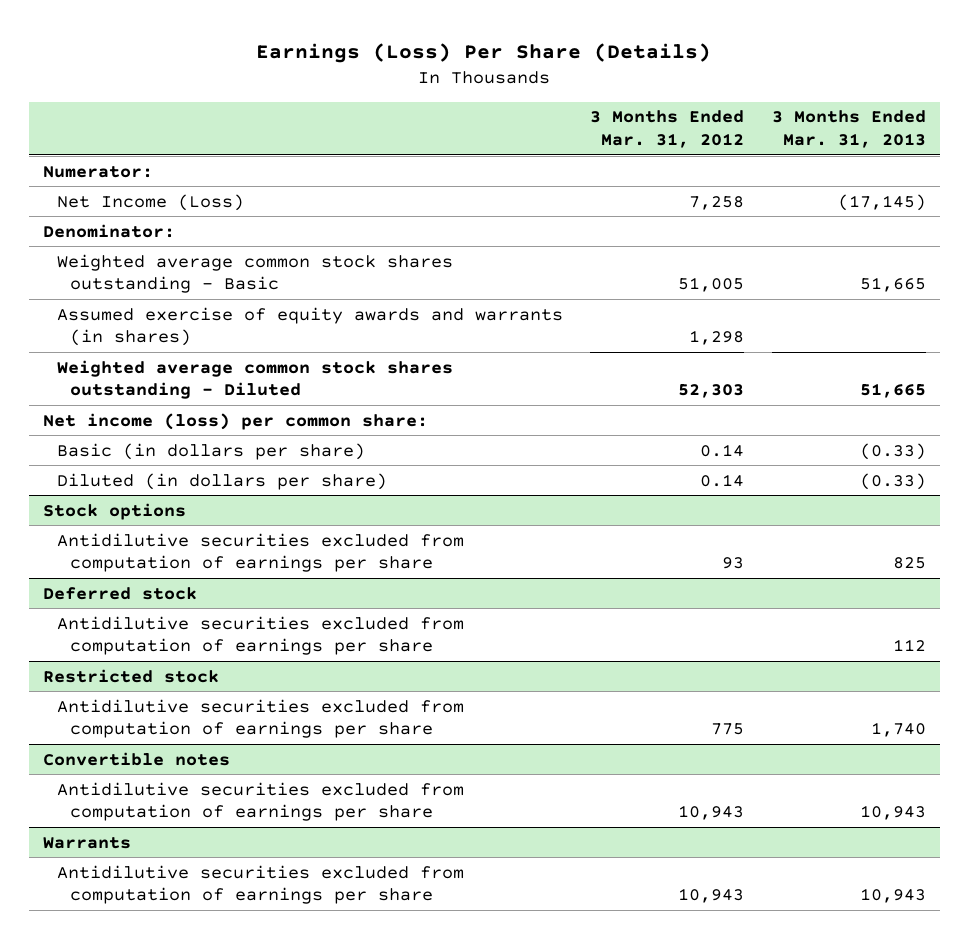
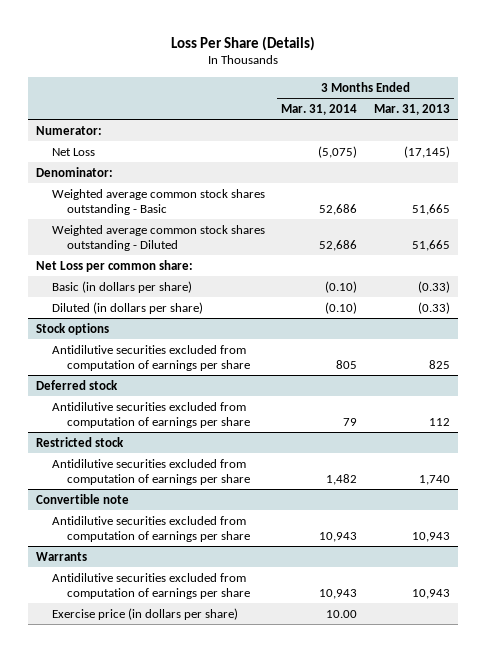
[256,42,712,63] Earnings (Loss) Per Share (Details) -> [171,35,316,51] Loss Per Share (Details)
[590,110,745,149] 3 Months Ended Mar. 31, 2012 -> none
none -> [281,103,358,115] Mar. 31, 2014
[56,193,244,211] Net Income (Loss) -> [51,147,95,156] Net Loss
[56,306,563,347] Assumed exercise of equity awards and warrants (in shares) -> none
[42,412,428,430] Net income (loss) per common share: -> [36,259,194,272] Net Loss per common share:
[42,751,230,766] Convertible notes -> none
none -> [36,493,130,504] Convertible note
none -> [51,607,238,620] Exercise price (in dollars per share)

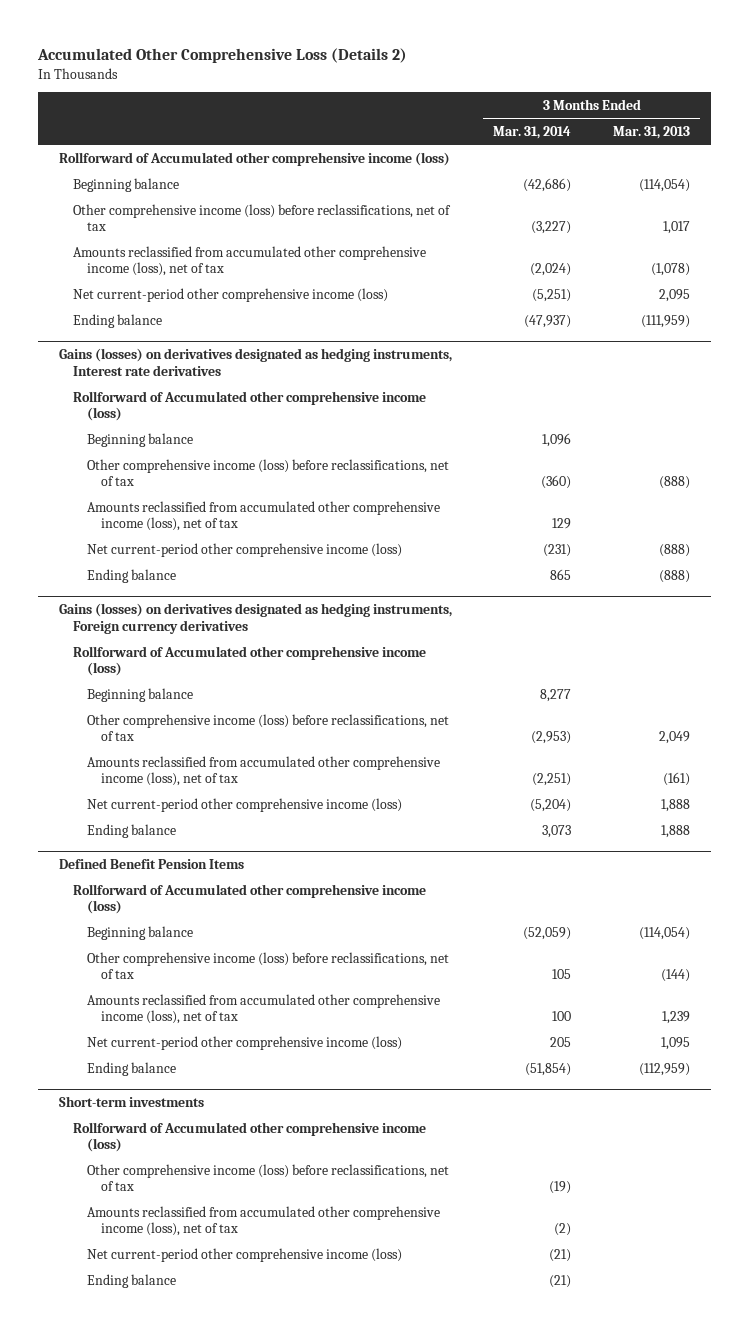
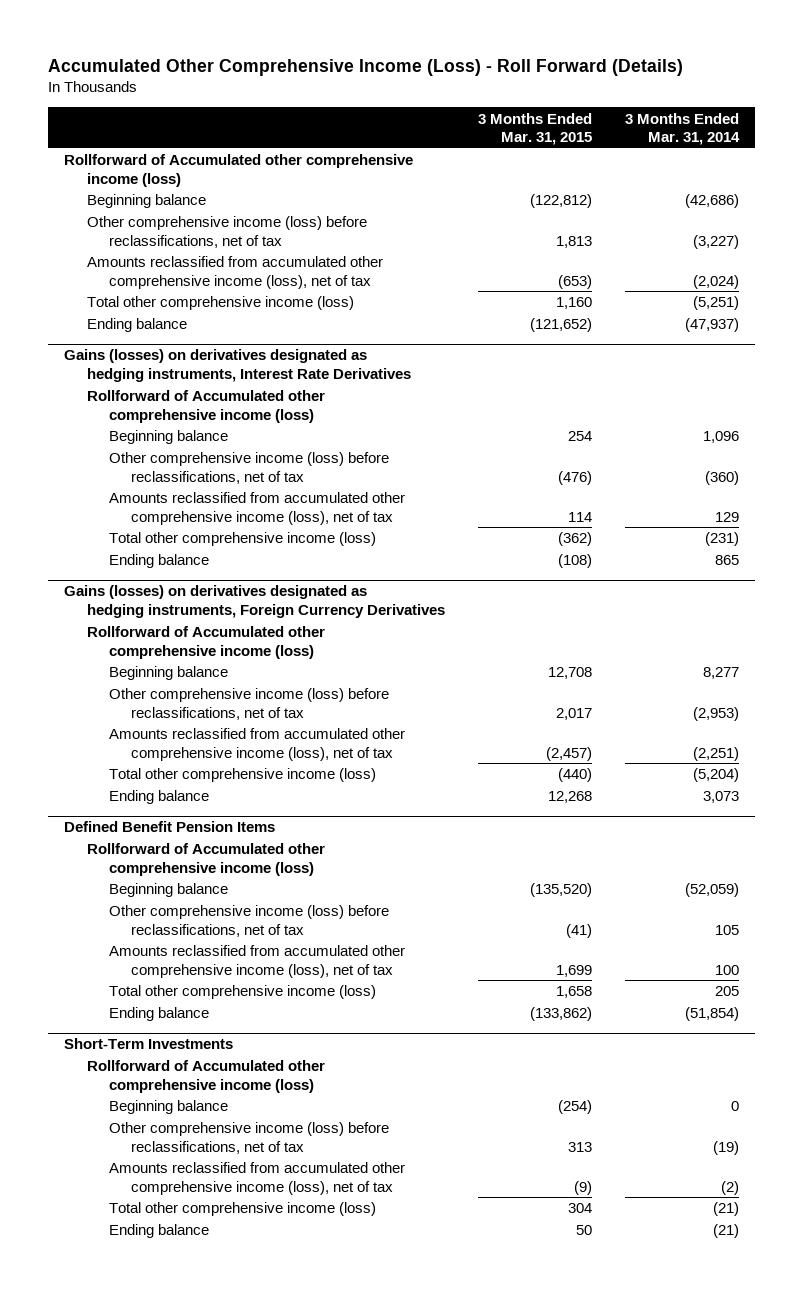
[37,47,408,63] Accumulated Other Comprehensive Loss (Details 2) -> [47,58,683,76] Accumulated Other Comprehensive Income (Loss) - Roll Forward (Details)
[612,126,690,140] Mar. 31, 2013 -> none
none -> [477,112,592,145] 3 Months Ended Mar. 31, 2015
[72,287,388,302] Net current-period other comprehensive income (loss) -> [86,296,354,311] Total other comprehensive income (loss)
[58,347,452,376] Gains (losses) on derivatives designated as hedging instruments, Interest rate derivatives -> [64,349,411,382] Gains (losses) on derivatives designated as hedging instruments, Interest Rate Derivatives
[86,542,402,557] Net current-period other comprehensive income (loss) -> [108,532,376,547] Total other comprehensive income (loss)
[58,602,452,634] Gains (losses) on derivatives designated as hedging instruments, Foreign currency derivatives -> [64,585,445,618] Gains (losses) on derivatives designated as hedging instruments, Foreign Currency Derivatives
[86,797,402,812] Net current-period other comprehensive income (loss) -> [108,768,376,783] Total other comprehensive income (loss)
[86,1035,402,1050] Net current-period other comprehensive income (loss) -> [108,985,376,1000] Total other comprehensive income (loss)
[58,1095,204,1107] Short-term investments -> [64,1038,234,1050] Short-Term Investments
none -> [108,1100,228,1115] Beginning balance
[86,1247,402,1262] Net current-period other comprehensive income (loss) -> [108,1202,376,1217] Total other comprehensive income (loss)

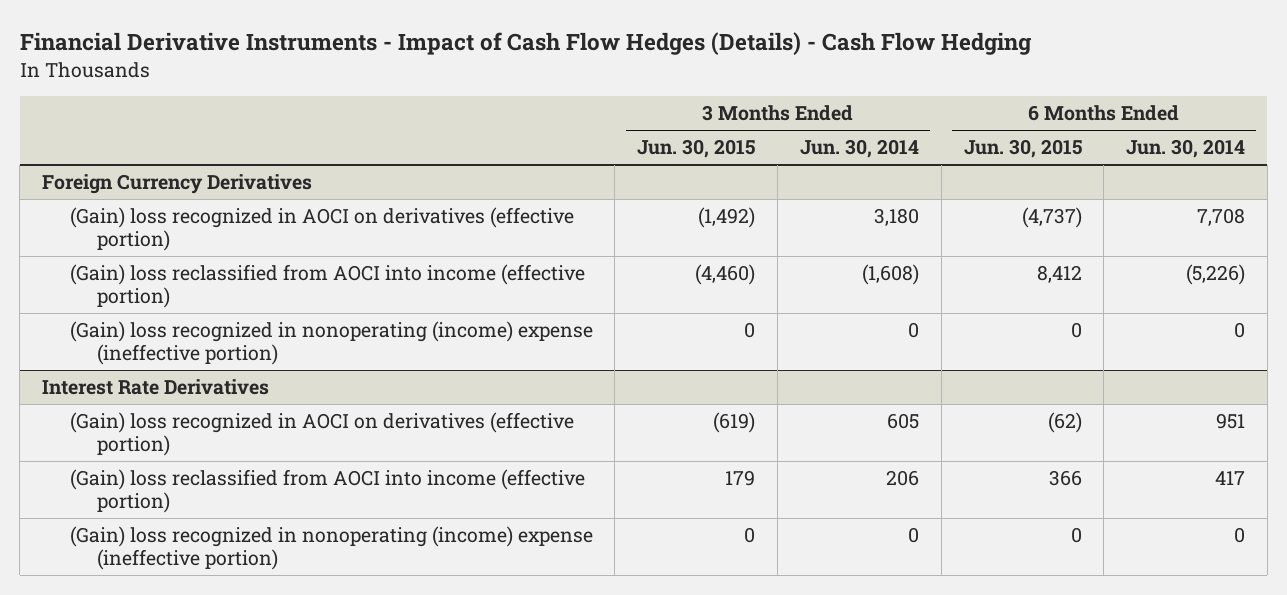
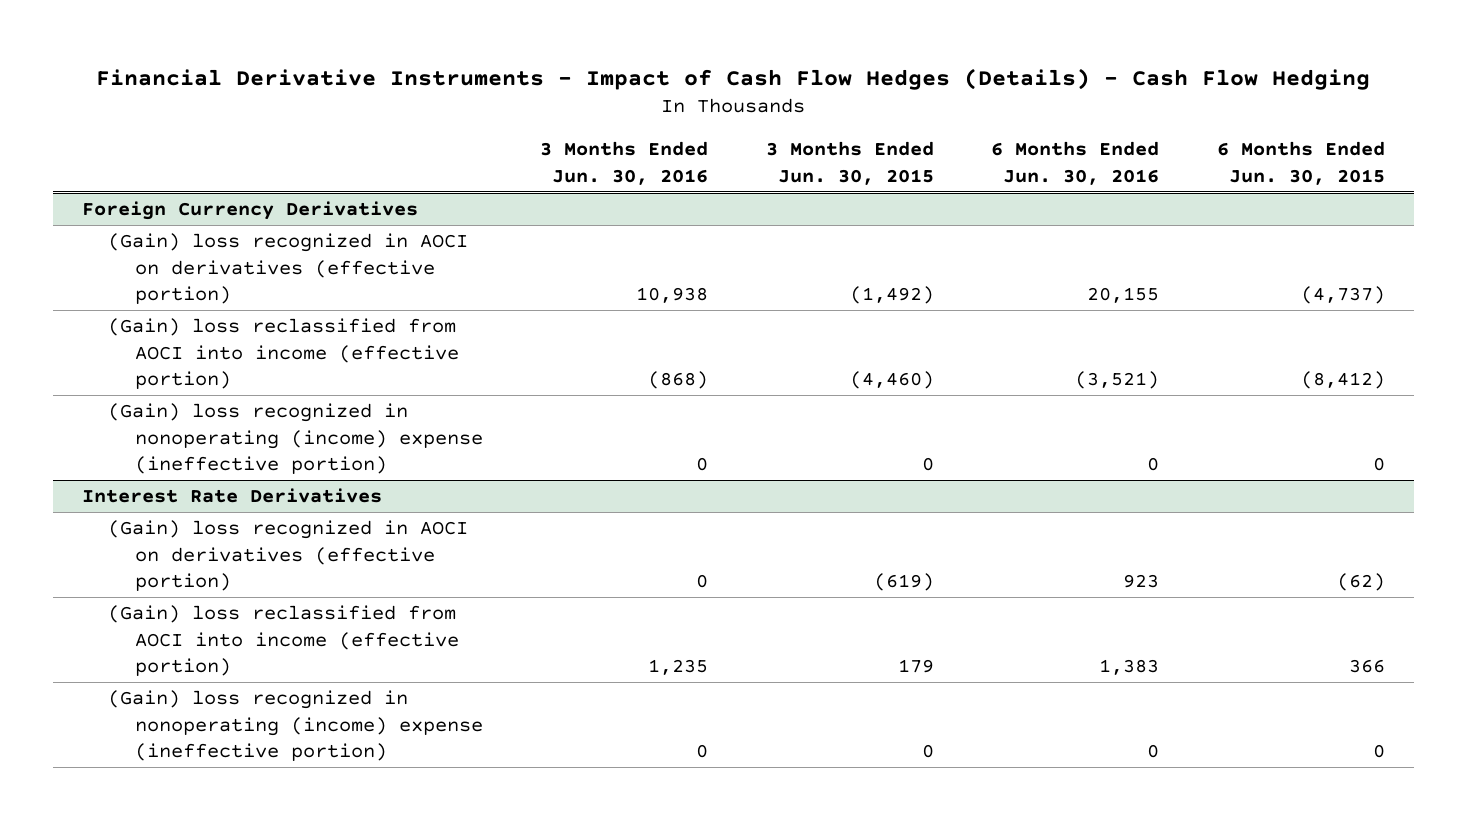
[799,139,919,159] Jun. 30, 2014 -> none
[1126,139,1246,159] Jun. 30, 2014 -> none
none -> [540,141,709,185] 3 Months Ended Jun. 30, 2016
none -> [991,141,1160,185] 6 Months Ended Jun. 30, 2016
[1036,265,1082,284] 8,412 -> [1301,371,1386,390] (8,412)

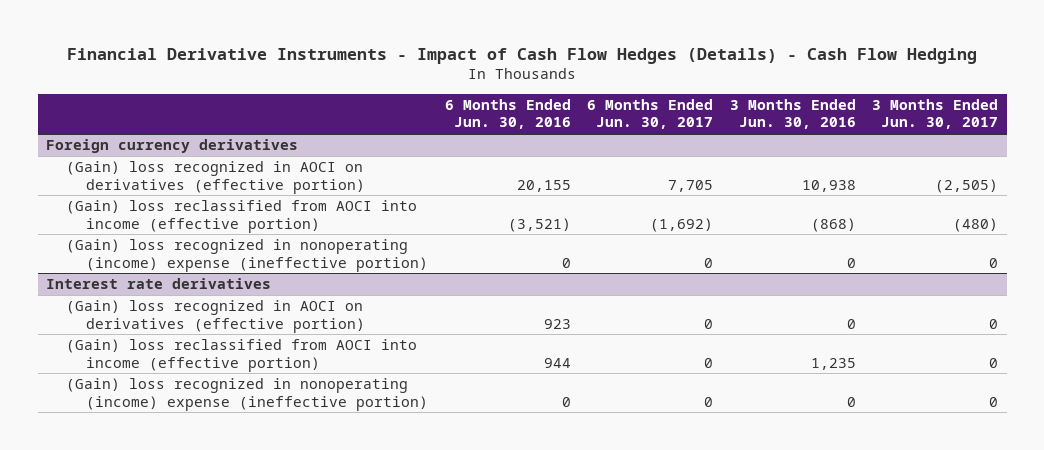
[765,141,934,185] 3 Months Ended Jun. 30, 2015 -> none
[1217,141,1386,185] 6 Months Ended Jun. 30, 2015 -> none
none -> [587,98,714,130] 6 Months Ended Jun. 30, 2017
none -> [872,98,999,130] 3 Months Ended Jun. 30, 2017
[81,201,418,221] Foreign Currency Derivatives -> [45,139,298,154] Foreign currency derivatives
[81,488,382,504] Interest Rate Derivatives -> [45,278,271,290] Interest rate derivatives
[1099,659,1160,676] 1,383 -> [543,357,571,368] 944

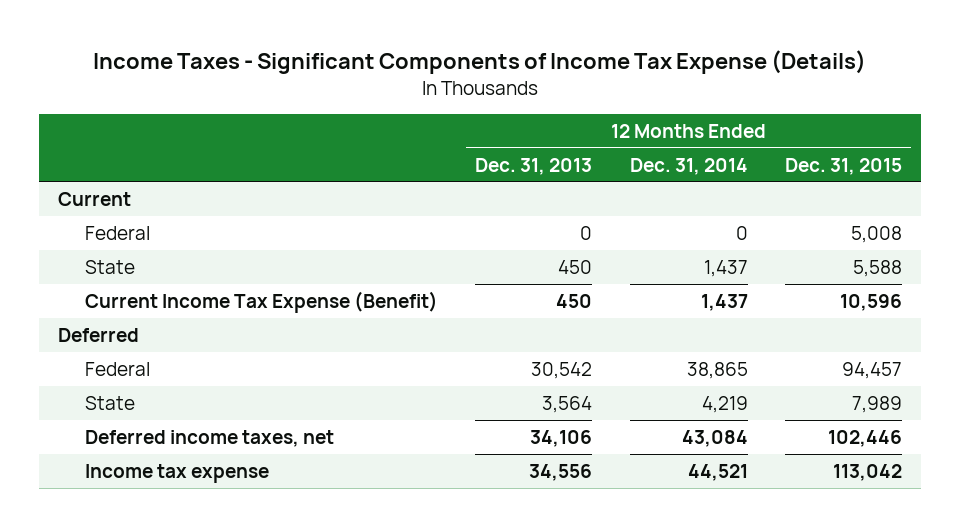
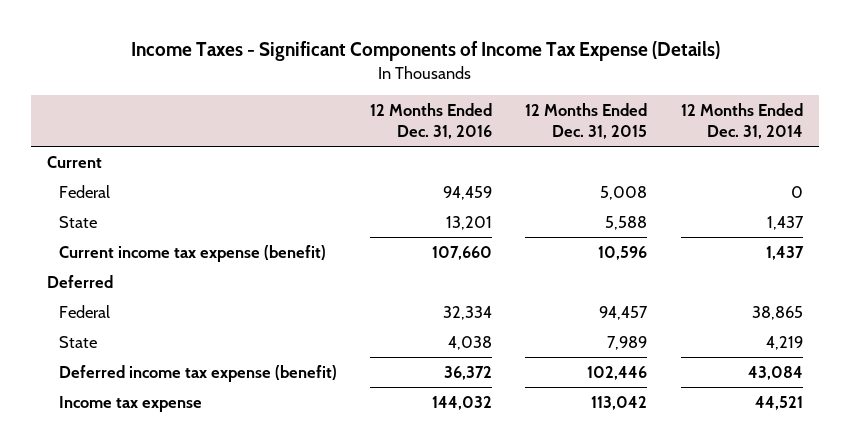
[475,157,593,175] Dec. 31, 2013 -> none
none -> [370,103,493,139] 12 Months Ended Dec. 31, 2016
[84,290,438,313] Current Income Tax Expense (Benefit) -> [58,244,326,262] Current income tax expense (benefit)
[84,429,334,447] Deferred income taxes, net -> [58,364,337,382] Deferred income tax expense (benefit)

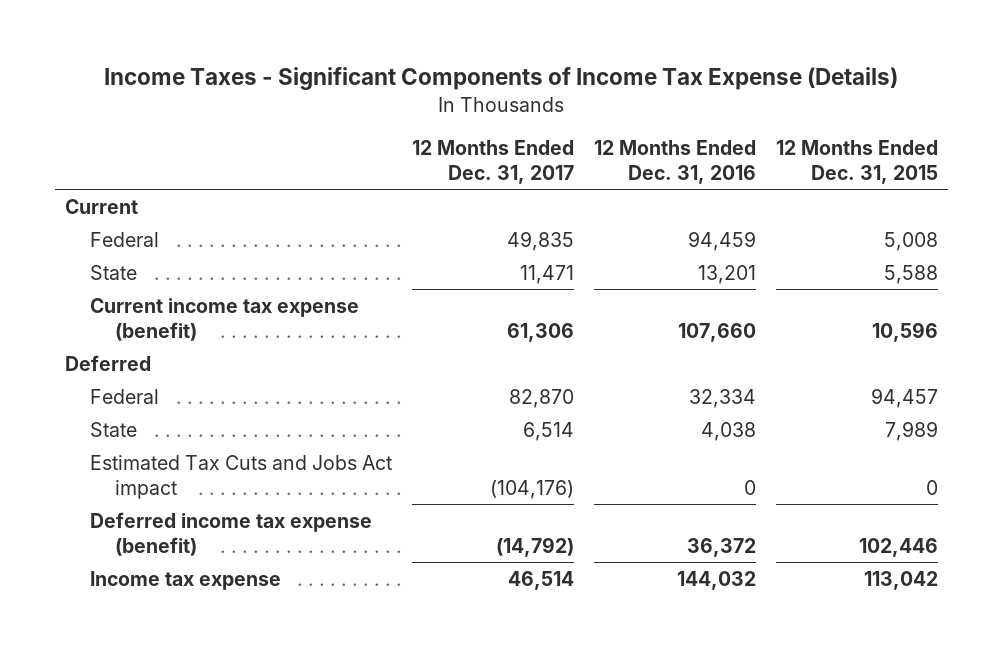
[680,103,803,139] 12 Months Ended Dec. 31, 2014 -> none
none -> [411,139,574,184] 12 Months Ended Dec. 31, 2017
none -> [89,454,392,499] Estimated Tax Cuts and Jobs Act impact

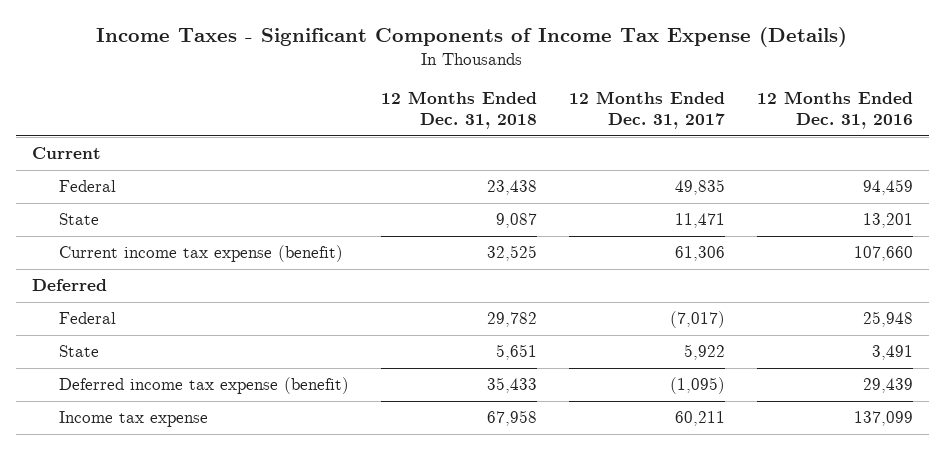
[775,139,938,184] 12 Months Ended Dec. 31, 2015 -> none
none -> [380,91,537,130] 12 Months Ended Dec. 31, 2018
[89,454,392,499] Estimated Tax Cuts and Jobs Act impact -> none
[508,388,574,408] 82,870 -> [669,311,725,329] (7,017)
[688,388,756,408] 32,334 -> [862,311,913,328] 25,948
[522,421,574,441] 6,514 -> [683,344,725,361] 5,922
[700,421,756,441] 4,038 -> [871,345,913,361] 3,491
[495,536,574,557] (14,792) -> [669,377,725,395] (1,095)
[686,537,756,557] 36,372 -> [862,378,913,394] 29,439
[507,570,574,590] 46,514 -> [674,411,725,427] 60,211
[676,570,756,590] 144,032 -> [853,411,913,427] 137,099

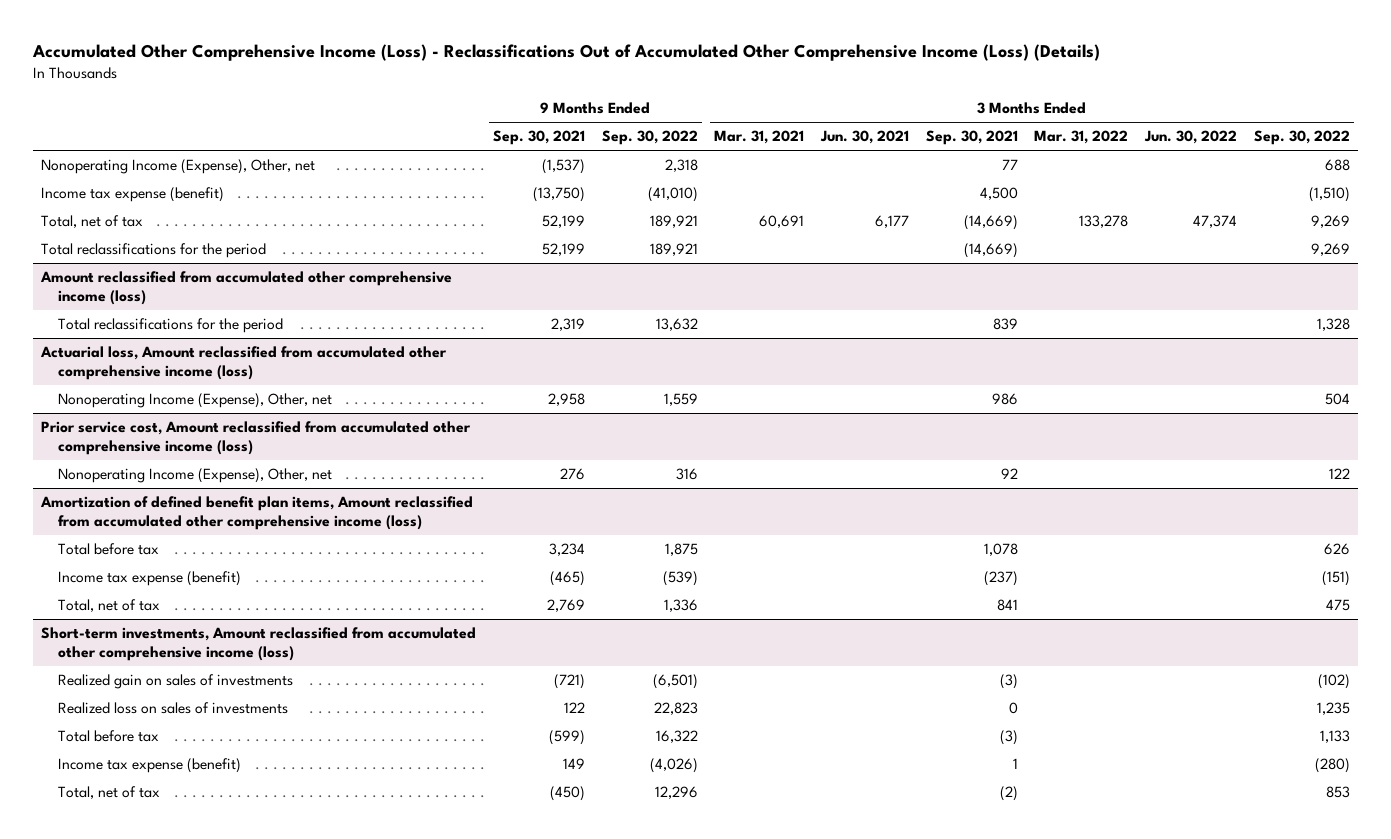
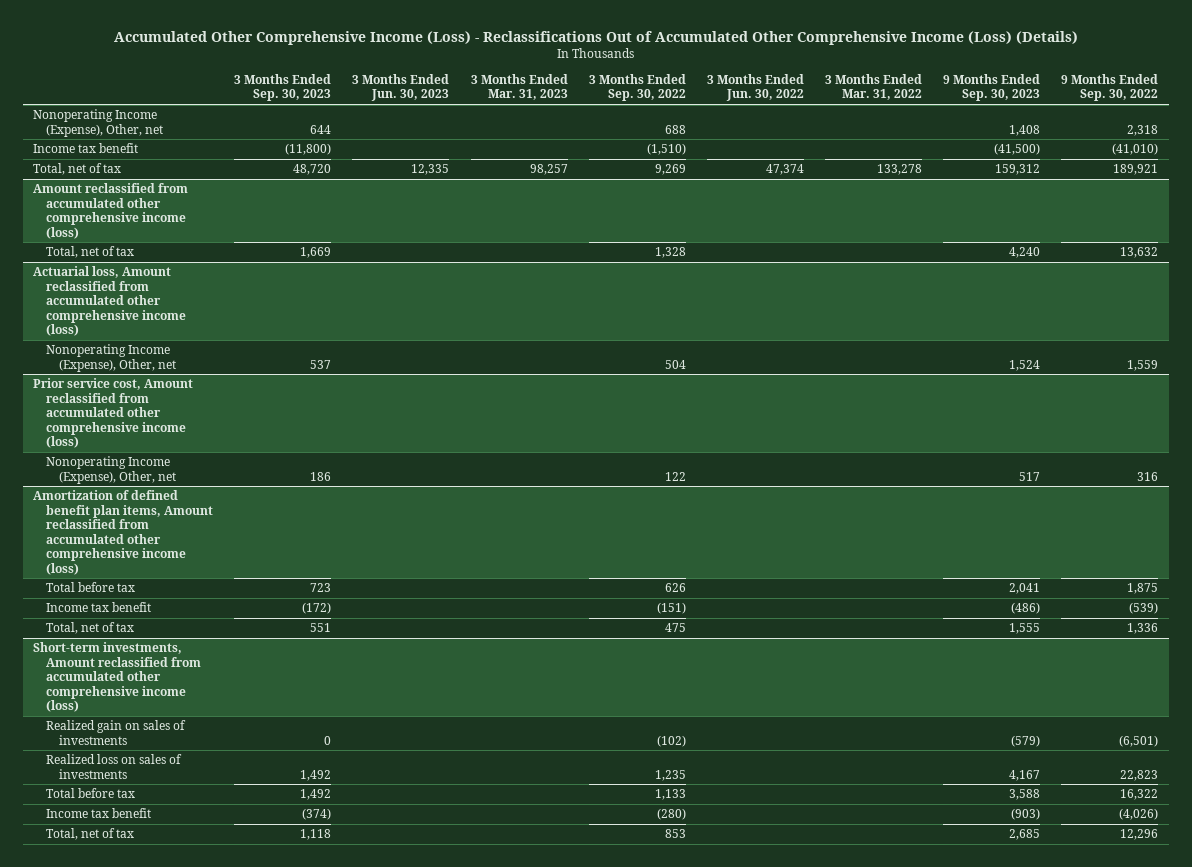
[493,130,586,146] Sep. 30, 2021 -> none
[714,130,805,145] Mar. 31, 2021 -> none
[819,130,909,145] Jun. 30, 2021 -> none
[925,130,1018,146] Sep. 30, 2021 -> none
none -> [234,73,332,102] 3 Months Ended Sep. 30, 2023
none -> [352,73,450,102] 3 Months Ended Jun. 30, 2023
none -> [470,73,568,101] 3 Months Ended Mar. 31, 2023
none -> [943,73,1041,102] 9 Months Ended Sep. 30, 2023
[41,187,225,203] Income tax expense (benefit) -> [33,143,139,154] Income tax benefit
[41,243,267,259] Total reclassifications for the period -> none
[57,318,283,334] Total reclassifications for the period -> [46,246,135,259] Total, net of tax
[57,571,241,587] Income tax expense (benefit) -> [46,602,152,613] Income tax benefit
[57,758,241,774] Income tax expense (benefit) -> [46,808,152,819] Income tax benefit

